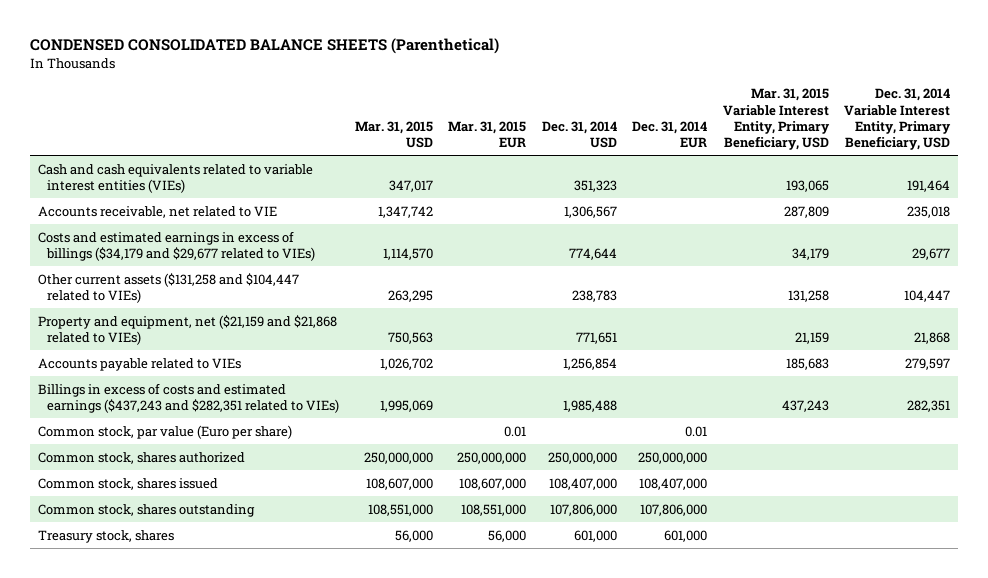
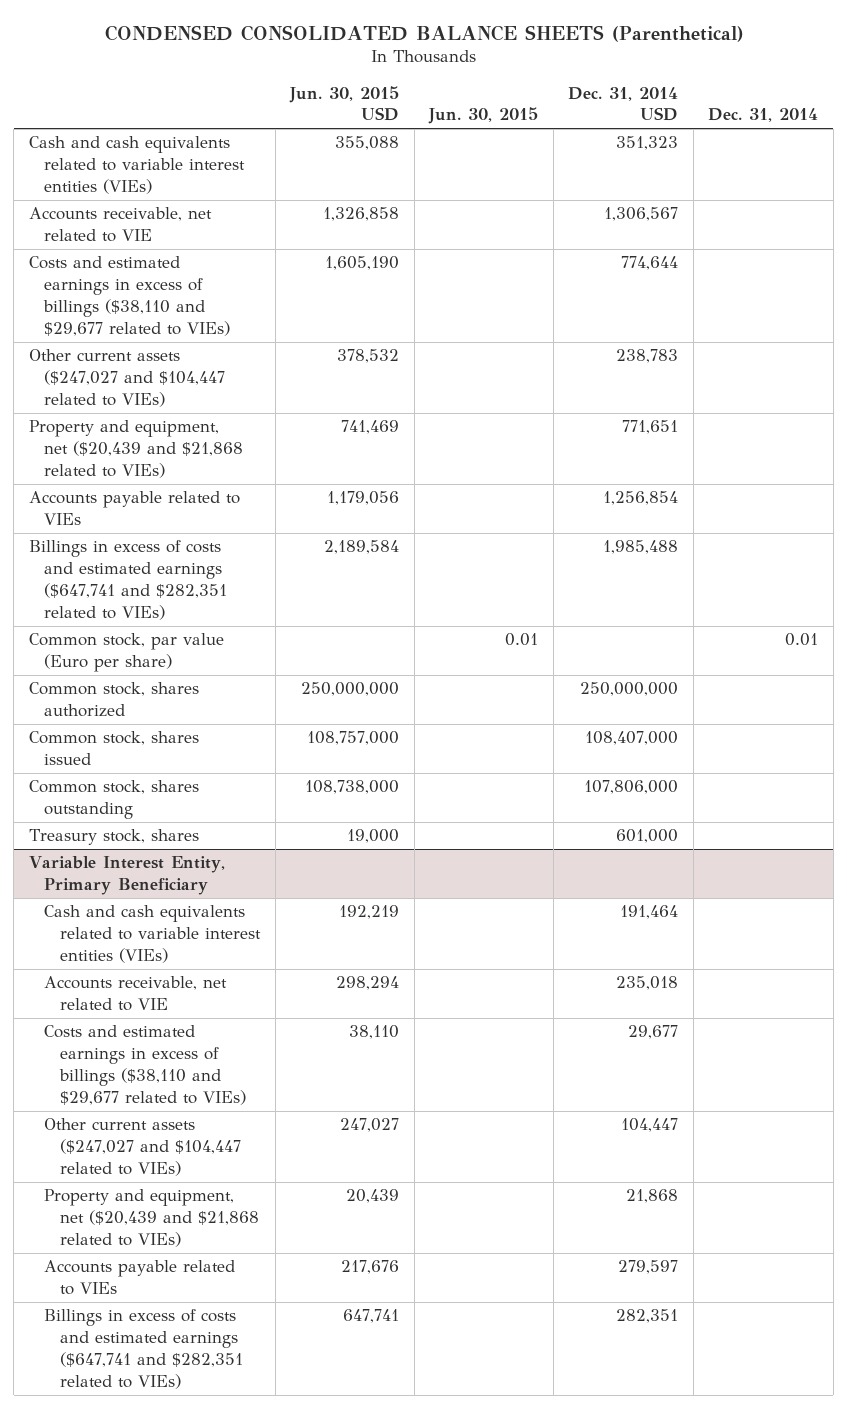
[354,120,433,149] Mar. 31, 2015 USD -> none
[448,120,527,149] Mar. 31, 2015 EUR -> none
[632,120,708,149] Dec. 31, 2014 EUR -> none
[722,88,830,151] Mar. 31, 2015 Variable Interest Entity, Primary Beneficiary, USD -> none
[844,88,952,151] Dec. 31, 2014 Variable Interest Entity, Primary Beneficiary, USD -> none
none -> [289,85,400,122] Jun. 30, 2015 USD
none -> [428,107,539,125] Jun. 30, 2015
none -> [708,108,819,123] Dec. 31, 2014
[37,230,316,262] Costs and estimated earnings in excess of billings ($34,179 and $29,677 related to VIEs) -> [28,256,231,336] Costs and estimated earnings in excess of billings ($38,110 and $29,677 related to VIEs)
[37,272,299,304] Other current assets ($131,258 and $104,447 related to VIEs) -> [28,349,226,408] Other current assets ($247,027 and $104,447 related to VIEs)
[37,314,337,346] Property and equipment, net ($21,159 and $21,868 related to VIEs) -> [28,420,244,479] Property and equipment, net ($20,439 and $21,868 related to VIEs)
[37,382,340,414] Billings in excess of costs and estimated earnings ($437,243 and $282,351 related to VIEs) -> [28,540,228,620] Billings in excess of costs and estimated earnings ($647,741 and $282,351 related to VIEs)
none -> [28,856,225,896] Variable Interest Entity, Primary Beneficiary
none -> [44,905,262,964] Cash and cash equivalents related to variable interest entities (VIEs)
none -> [44,976,228,1012] Accounts receivable, net related to VIE
none -> [44,1025,247,1105] Costs and estimated earnings in excess of billings ($38,110 and $29,677 related to VIEs)
none -> [44,1118,242,1177] Other current assets ($247,027 and $104,447 related to VIEs)
none -> [44,1189,260,1248] Property and equipment, net ($20,439 and $21,868 related to VIEs)
none -> [44,1260,236,1296] Accounts payable related to VIEs
none -> [44,1309,244,1389] Billings in excess of costs and estimated earnings ($647,741 and $282,351 related to VIEs)

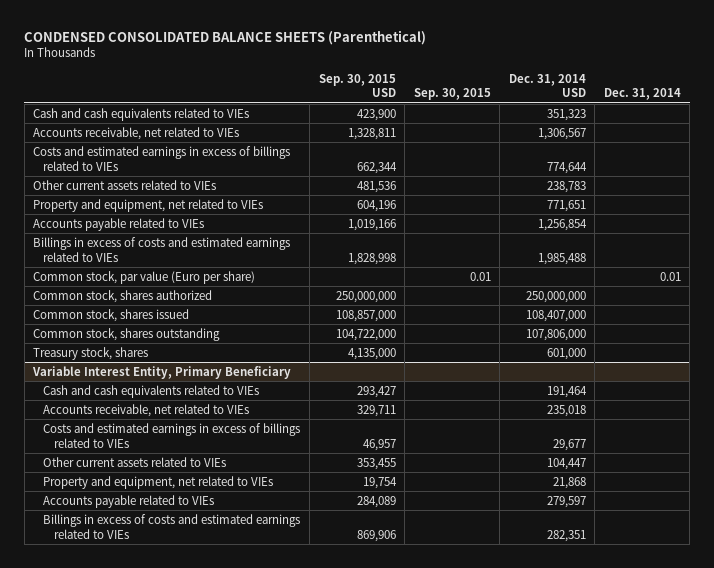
[289,85,400,122] Jun. 30, 2015 USD -> none
[428,107,539,125] Jun. 30, 2015 -> none
none -> [318,73,396,98] Sep. 30, 2015 USD
none -> [413,88,491,101] Sep. 30, 2015
[28,136,246,195] Cash and cash equivalents related to variable interest entities (VIEs) -> [33,107,250,121] Cash and cash equivalents related to VIEs
[28,207,212,243] Accounts receivable, net related to VIE -> [33,126,240,140] Accounts receivable, net related to VIEs
[28,256,231,336] Costs and estimated earnings in excess of billings ($38,110 and $29,677 related to VIEs) -> [33,145,291,171] Costs and estimated earnings in excess of billings related to VIEs
[28,349,226,408] Other current assets ($247,027 and $104,447 related to VIEs) -> [33,179,217,190] Other current assets related to VIEs
[28,420,244,479] Property and equipment, net ($20,439 and $21,868 related to VIEs) -> [33,198,264,212] Property and equipment, net related to VIEs
[28,540,228,620] Billings in excess of costs and estimated earnings ($647,741 and $282,351 related to VIEs) -> [33,236,291,262] Billings in excess of costs and estimated earnings related to VIEs
[44,905,262,964] Cash and cash equivalents related to variable interest entities (VIEs) -> [43,384,260,398] Cash and cash equivalents related to VIEs
[44,976,228,1012] Accounts receivable, net related to VIE -> [43,403,250,417] Accounts receivable, net related to VIEs
[44,1025,247,1105] Costs and estimated earnings in excess of billings ($38,110 and $29,677 related to VIEs) -> [43,422,301,448] Costs and estimated earnings in excess of billings related to VIEs
[44,1118,242,1177] Other current assets ($247,027 and $104,447 related to VIEs) -> [43,456,227,467] Other current assets related to VIEs
[44,1189,260,1248] Property and equipment, net ($20,439 and $21,868 related to VIEs) -> [43,475,274,489] Property and equipment, net related to VIEs
[44,1309,244,1389] Billings in excess of costs and estimated earnings ($647,741 and $282,351 related to VIEs) -> [43,513,301,539] Billings in excess of costs and estimated earnings related to VIEs

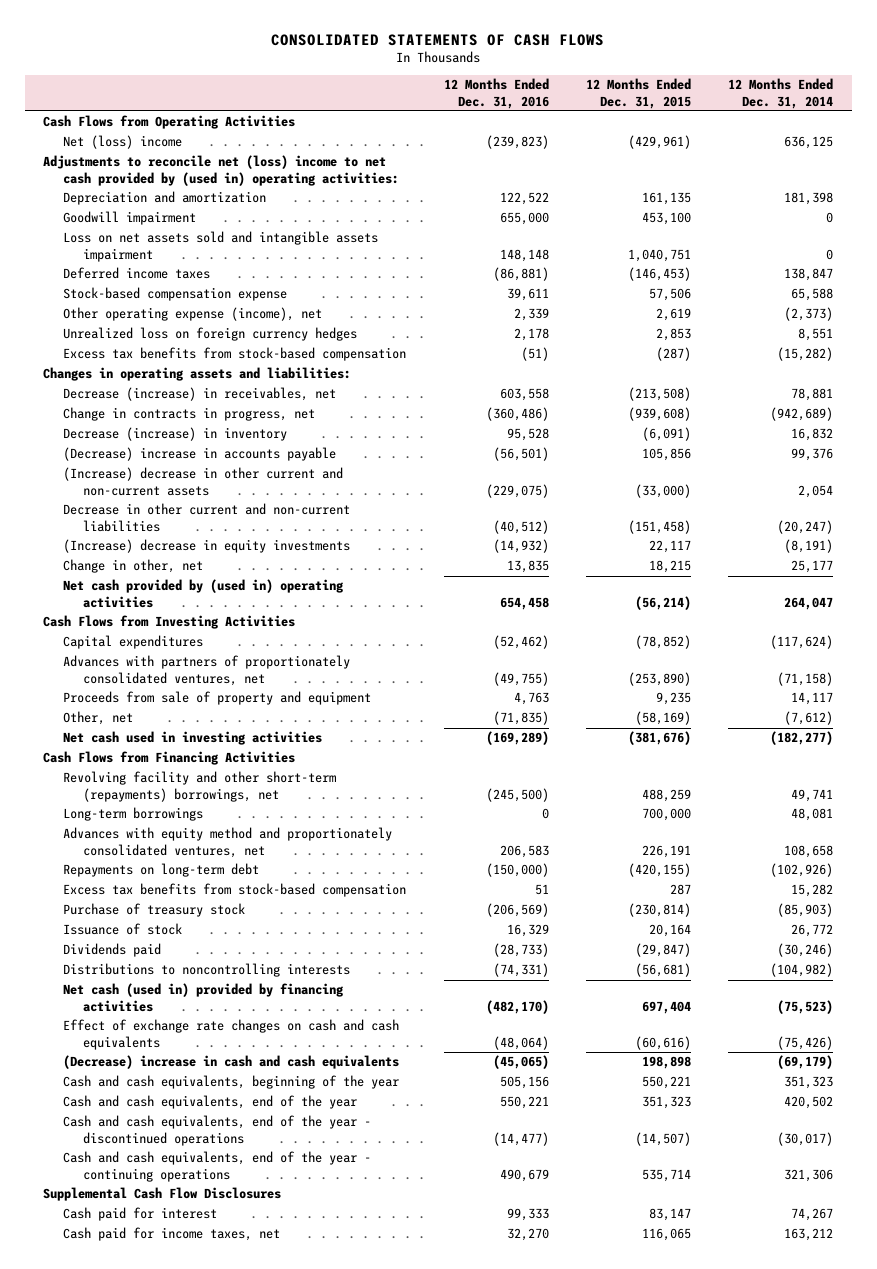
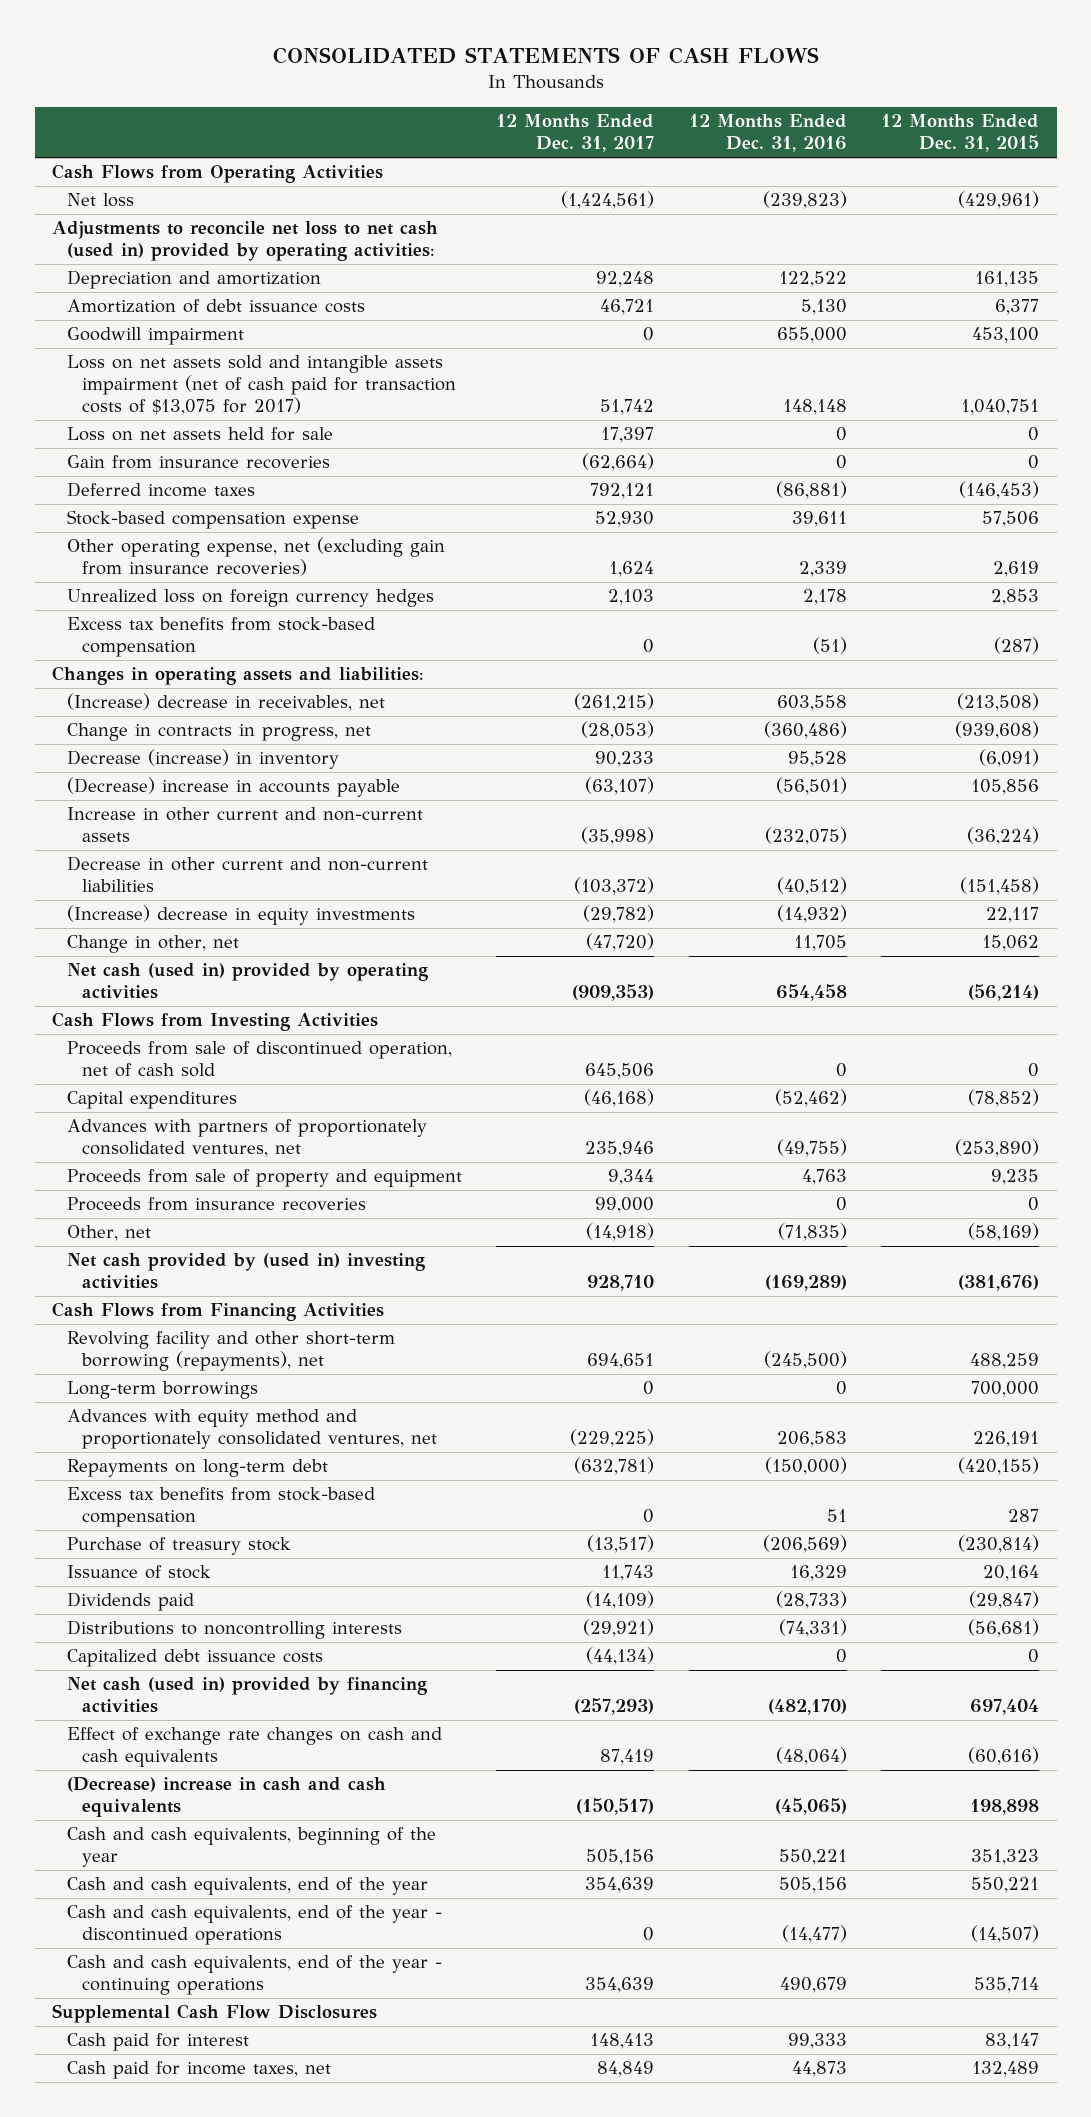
[728,78,834,109] 12 Months Ended Dec. 31, 2014 -> none
none -> [496,114,655,153] 12 Months Ended Dec. 31, 2017
[63,135,183,150] Net (loss) income -> [67,193,135,208] Net loss
[43,155,400,186] Adjustments to reconcile net (loss) income to net cash provided by (used in) operating activities: -> [51,221,438,262] Adjustments to reconcile net loss to net cash (used in) provided by operating activities:
none -> [67,299,366,314] Amortization of debt issuance costs
[63,231,379,262] Loss on net assets sold and intangible assets impairment -> [67,355,457,416] Loss on net assets sold and intangible assets impairment (net of cash paid for transaction costs of $13,075 for 2017)
none -> [67,427,334,442] Loss on net assets held for sale
none -> [67,455,331,470] Gain from insurance recoveries
[63,307,323,322] Other operating expense (income), net -> [67,537,446,577] Other operating expense, net (excluding gain from insurance recoveries)
[63,387,337,402] Decrease (increase) in receivables, net -> [67,693,386,712] (Increase) decrease in receivables, net
[63,467,344,496] (Increase) decrease in other current and non-current assets -> [67,807,424,843] Increase in other current and non-current assets
[485,483,549,498] (229,075) -> [764,827,847,846] (232,075)
[635,483,692,498] (33,000) -> [967,827,1040,846] (36,224)
[506,560,549,574] 13,835 -> [793,935,847,952] 11,705
[649,560,692,574] 18,215 -> [982,935,1040,952] 15,062
[63,579,345,608] Net cash provided by (used in) operating activities -> [67,963,429,1000] Net cash (used in) provided by operating activities
none -> [67,1041,453,1078] Proceeds from sale of discontinued operation, net of cash sold
none -> [67,1197,367,1212] Proceeds from insurance recoveries
[63,731,323,746] Net cash used in investing activities -> [67,1253,426,1290] Net cash provided by (used in) investing activities
[63,771,337,802] Revolving facility and other short-term (repayments) borrowings, net -> [67,1331,396,1372] Revolving facility and other short-term borrowing (repayments), net
none -> [67,1649,324,1668] Capitalized debt issuance costs
[499,1076,549,1090] 505,156 -> [778,1849,847,1866] 550,221
[642,1076,692,1090] 550,221 -> [971,1849,1040,1866] 351,323
[499,1096,549,1110] 550,221 -> [778,1877,847,1894] 505,156
[642,1096,692,1110] 351,323 -> [971,1877,1040,1894] 550,221
[506,1228,549,1242] 32,270 -> [791,2061,847,2078] 44,873
[642,1228,692,1242] 116,065 -> [972,2061,1040,2078] 132,489

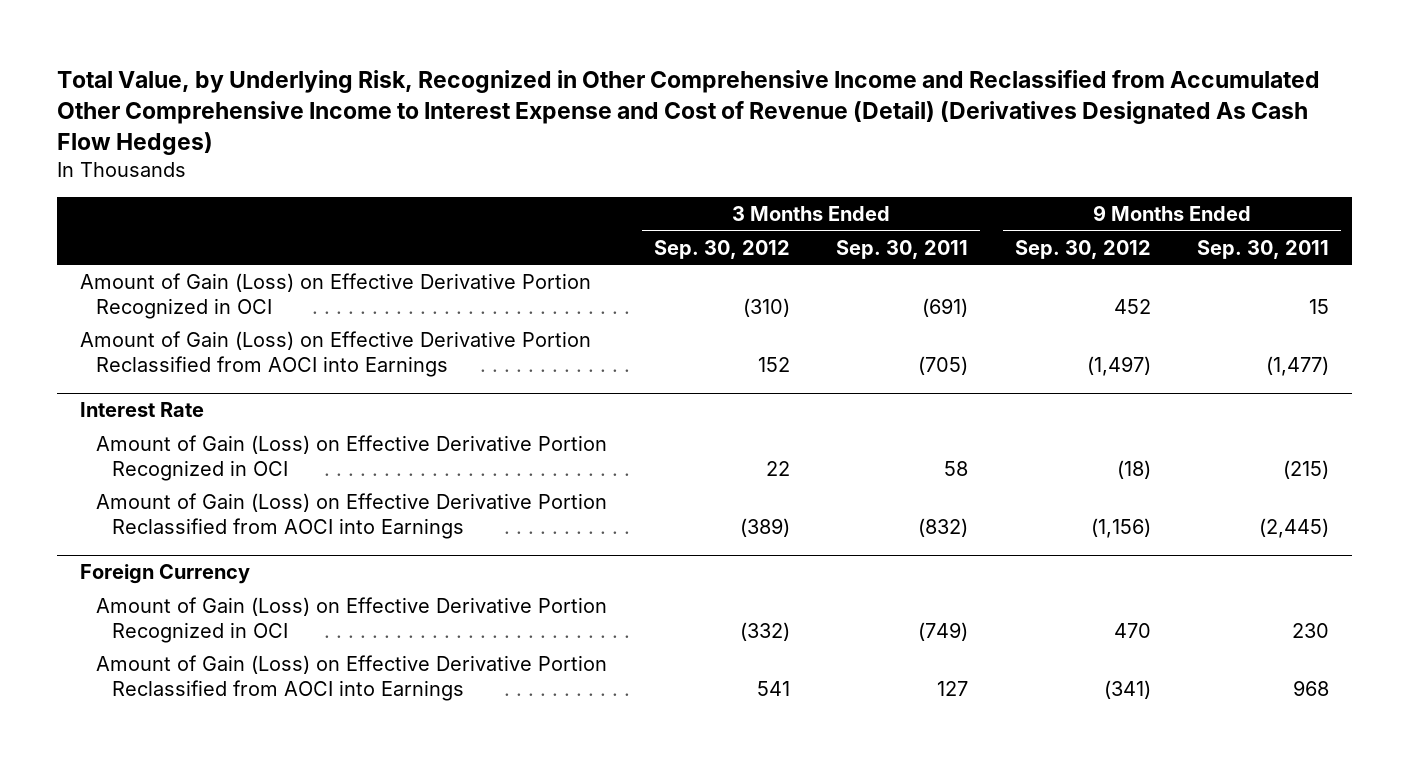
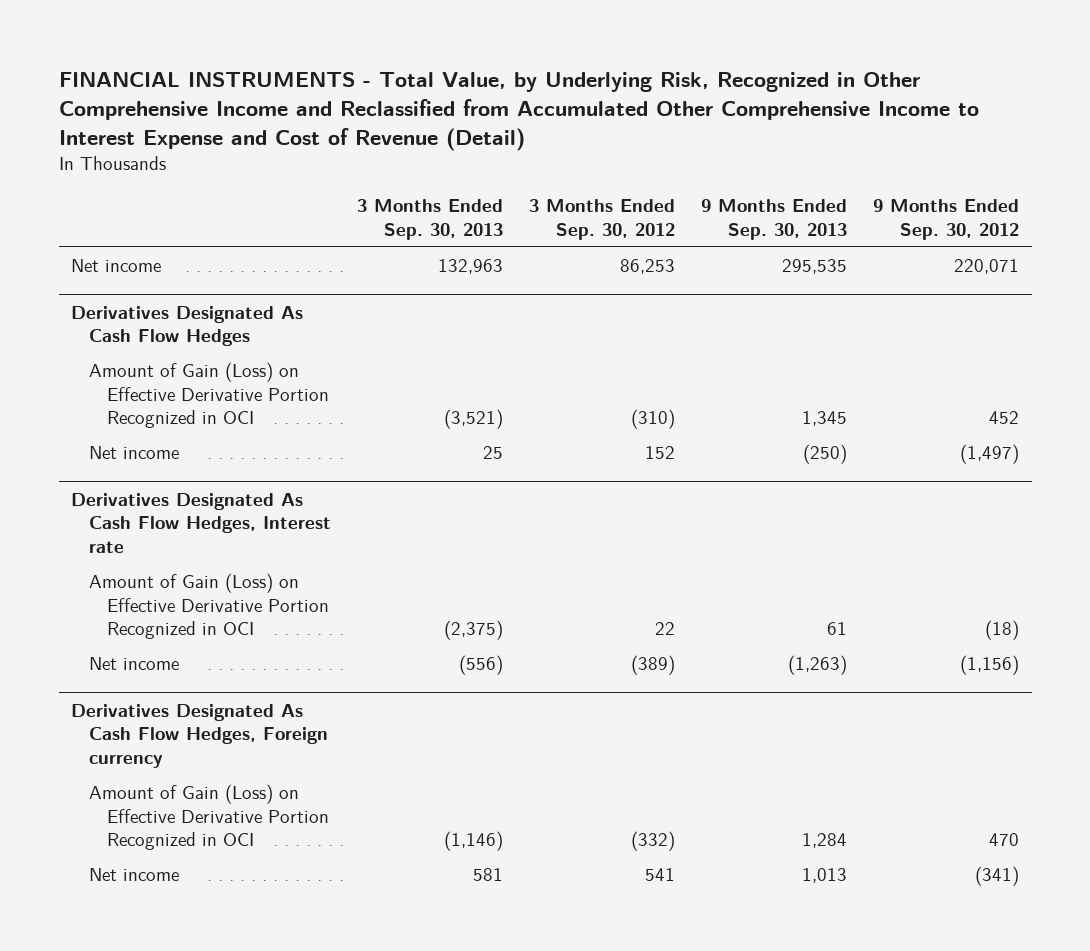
[57,70,1321,156] Total Value, by Underlying Risk, Recognized in Other Comprehensive Income and Reclassified from Accumulated Other Comprehensive Income to Interest Expense and Cost of Revenue (Detail) (Derivatives Designated As Cash Flow Hedges) -> [58,72,979,151] FINANCIAL INSTRUMENTS - Total Value, by Underlying Risk, Recognized in Other Comprehensive Income and Reclassified from Accumulated Other Comprehensive Income to Interest Expense and Cost of Revenue (Detail)
[836,239,969,259] Sep. 30, 2011 -> none
[1196,239,1329,259] Sep. 30, 2011 -> none
none -> [357,199,504,240] 3 Months Ended Sep. 30, 2013
none -> [700,199,847,240] 9 Months Ended Sep. 30, 2013
none -> [71,258,162,272] Net income
none -> [71,305,304,347] Derivatives Designated As Cash Flow Hedges
[80,402,205,418] Interest Rate -> none
[80,331,592,377] Amount of Gain (Loss) on Effective Derivative Portion Reclassified from AOCI into Earnings -> [89,445,180,459] Net income
none -> [71,492,332,553] Derivatives Designated As Cash Flow Hedges, Interest rate
[80,564,251,585] Foreign Currency -> none
[96,493,608,539] Amount of Gain (Loss) on Effective Derivative Portion Reclassified from AOCI into Earnings -> [89,656,180,670] Net income
none -> [71,703,329,768] Derivatives Designated As Cash Flow Hedges, Foreign currency
[96,655,608,701] Amount of Gain (Loss) on Effective Derivative Portion Reclassified from AOCI into Earnings -> [89,867,180,881] Net income

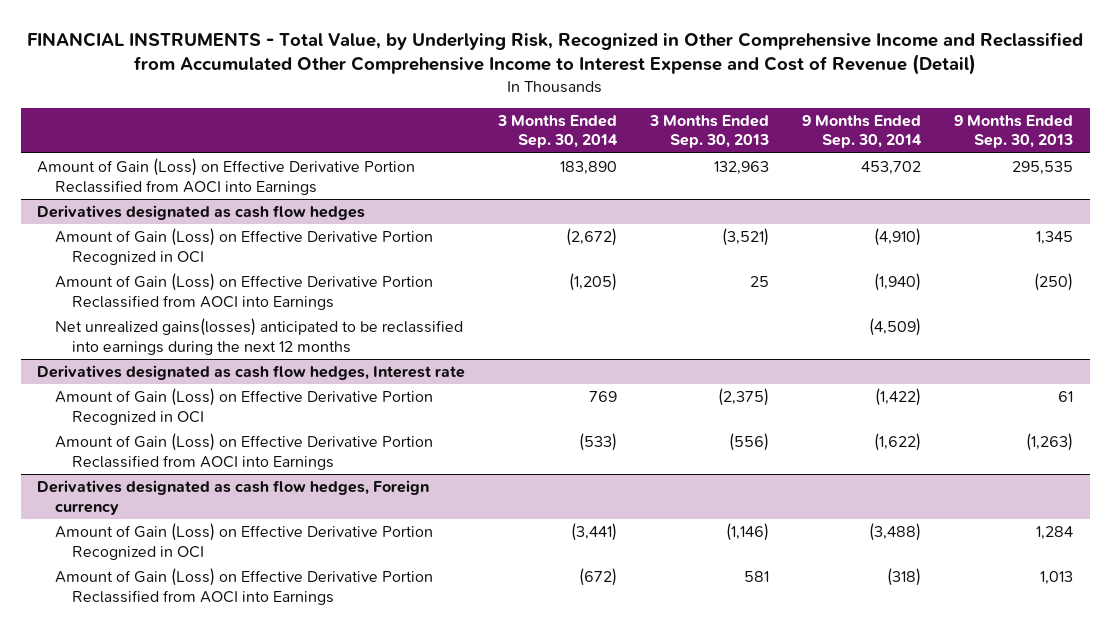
[528,199,675,240] 3 Months Ended Sep. 30, 2012 -> none
[872,199,1019,240] 9 Months Ended Sep. 30, 2012 -> none
none -> [497,114,619,149] 3 Months Ended Sep. 30, 2014
none -> [802,114,923,149] 9 Months Ended Sep. 30, 2014
[71,258,162,272] Net income -> [37,158,416,195] Amount of Gain (Loss) on Effective Derivative Portion Reclassified from AOCI into Earnings
[71,305,304,347] Derivatives Designated As Cash Flow Hedges -> [37,205,366,221] Derivatives designated as cash flow hedges
[89,445,180,459] Net income -> [54,273,433,310] Amount of Gain (Loss) on Effective Derivative Portion Reclassified from AOCI into Earnings
none -> [54,318,463,355] Net unrealized gains(losses) anticipated to be reclassified into earnings during the next 12 months
[71,492,332,553] Derivatives Designated As Cash Flow Hedges, Interest rate -> [37,365,466,381] Derivatives designated as cash flow hedges, Interest rate
[89,656,180,670] Net income -> [54,433,433,470] Amount of Gain (Loss) on Effective Derivative Portion Reclassified from AOCI into Earnings
[71,703,329,768] Derivatives Designated As Cash Flow Hedges, Foreign currency -> [37,480,430,515] Derivatives designated as cash flow hedges, Foreign currency
[89,867,180,881] Net income -> [54,568,433,605] Amount of Gain (Loss) on Effective Derivative Portion Reclassified from AOCI into Earnings

